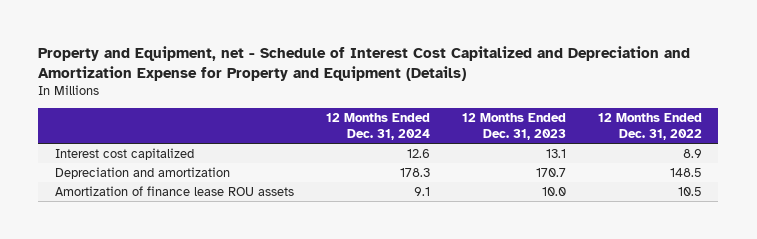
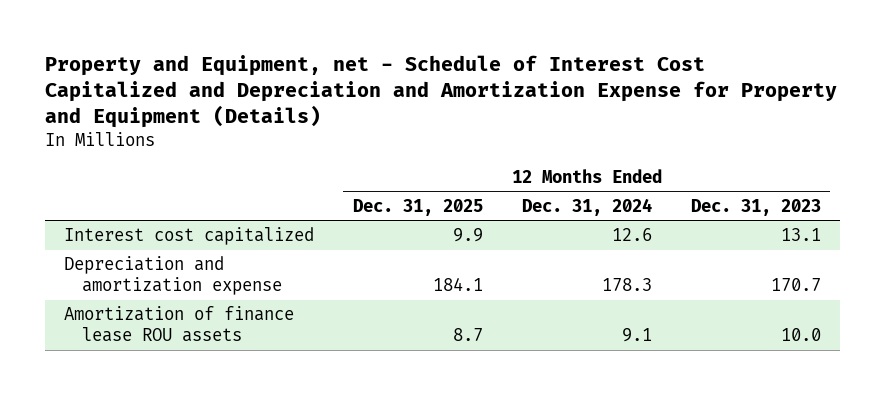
[598,112,703,140] 12 Months Ended Dec. 31, 2022 -> none
none -> [352,198,483,216] Dec. 31, 2025
[54,166,230,179] Depreciation and amortization -> [63,256,283,296] Depreciation and amortization expense

